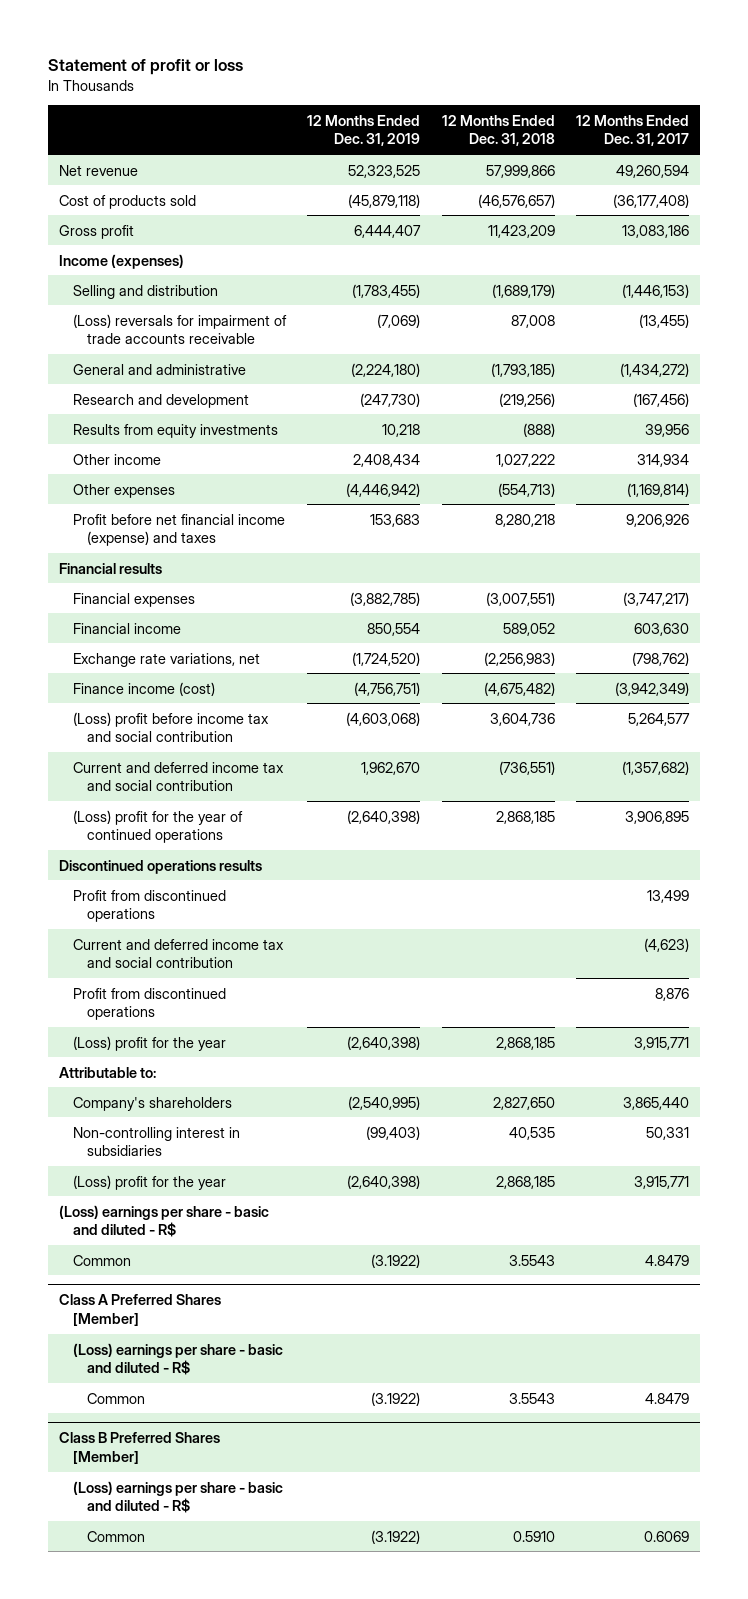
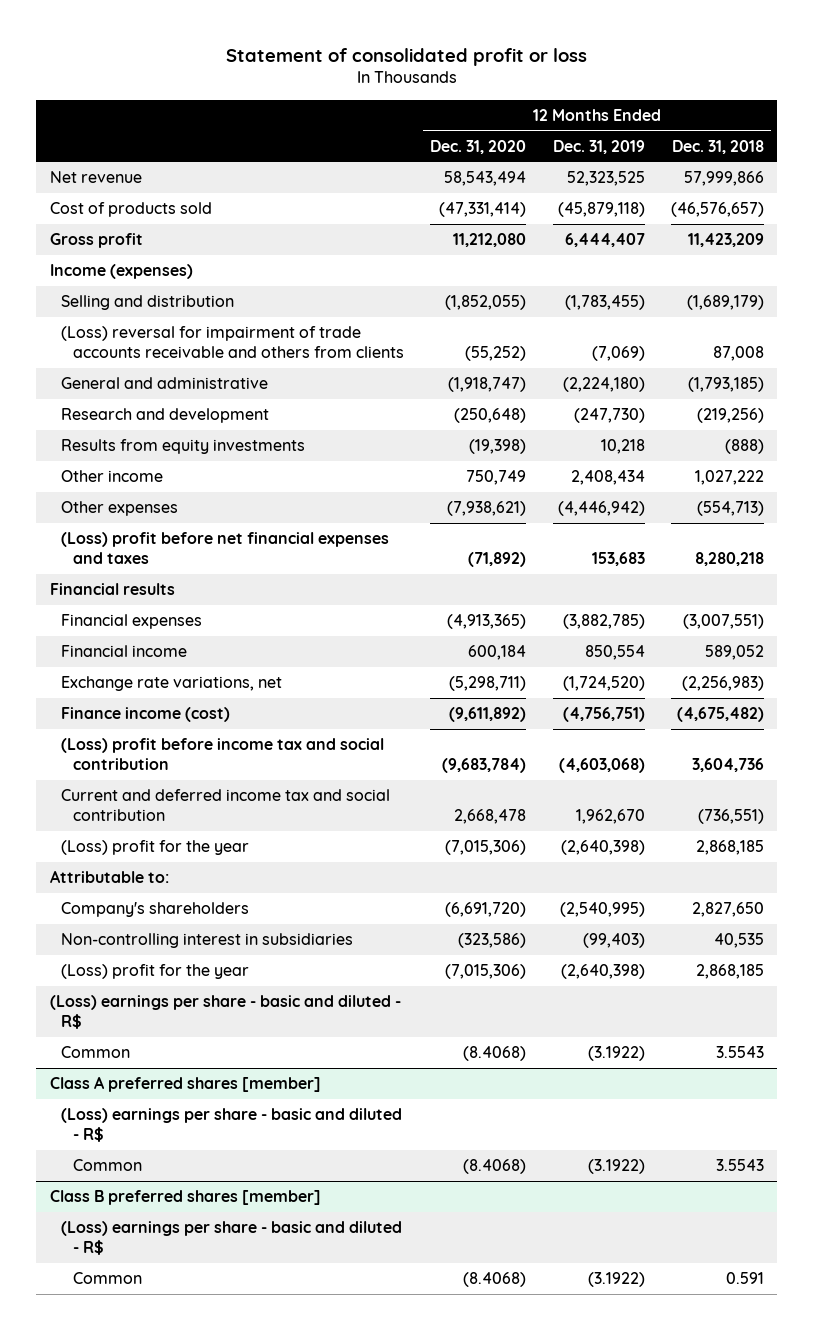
[48,58,244,75] Statement of profit or loss -> [225,47,587,66] Statement of consolidated profit or loss
[576,114,690,147] 12 Months Ended Dec. 31, 2017 -> none
none -> [430,139,527,154] Dec. 31, 2020
[72,313,287,345] (Loss) reversals for impairment of trade accounts receivable -> [61,326,404,359] (Loss) reversal for impairment of trade accounts receivable and others from clients
[72,513,285,547] Profit before net financial income (expense) and taxes -> [61,532,390,565] (Loss) profit before net financial expenses and taxes
[72,809,243,844] (Loss) profit for the year of continued operations -> none
[59,859,263,874] Discontinued operations results -> none
[72,889,226,923] Profit from discontinued operations -> none
[72,938,284,969] Current and deferred income tax and social contribution -> none
[72,987,226,1021] Profit from discontinued operations -> none
[59,1293,222,1326] Class A Preferred Shares [Member] -> [49,1076,321,1093] Class A preferred shares [member]
[59,1431,221,1464] Class B Preferred Shares [Member] -> [49,1190,321,1206] Class B preferred shares [member]
[512,1530,555,1542] 0.5910 -> [726,1272,765,1285] 0.591

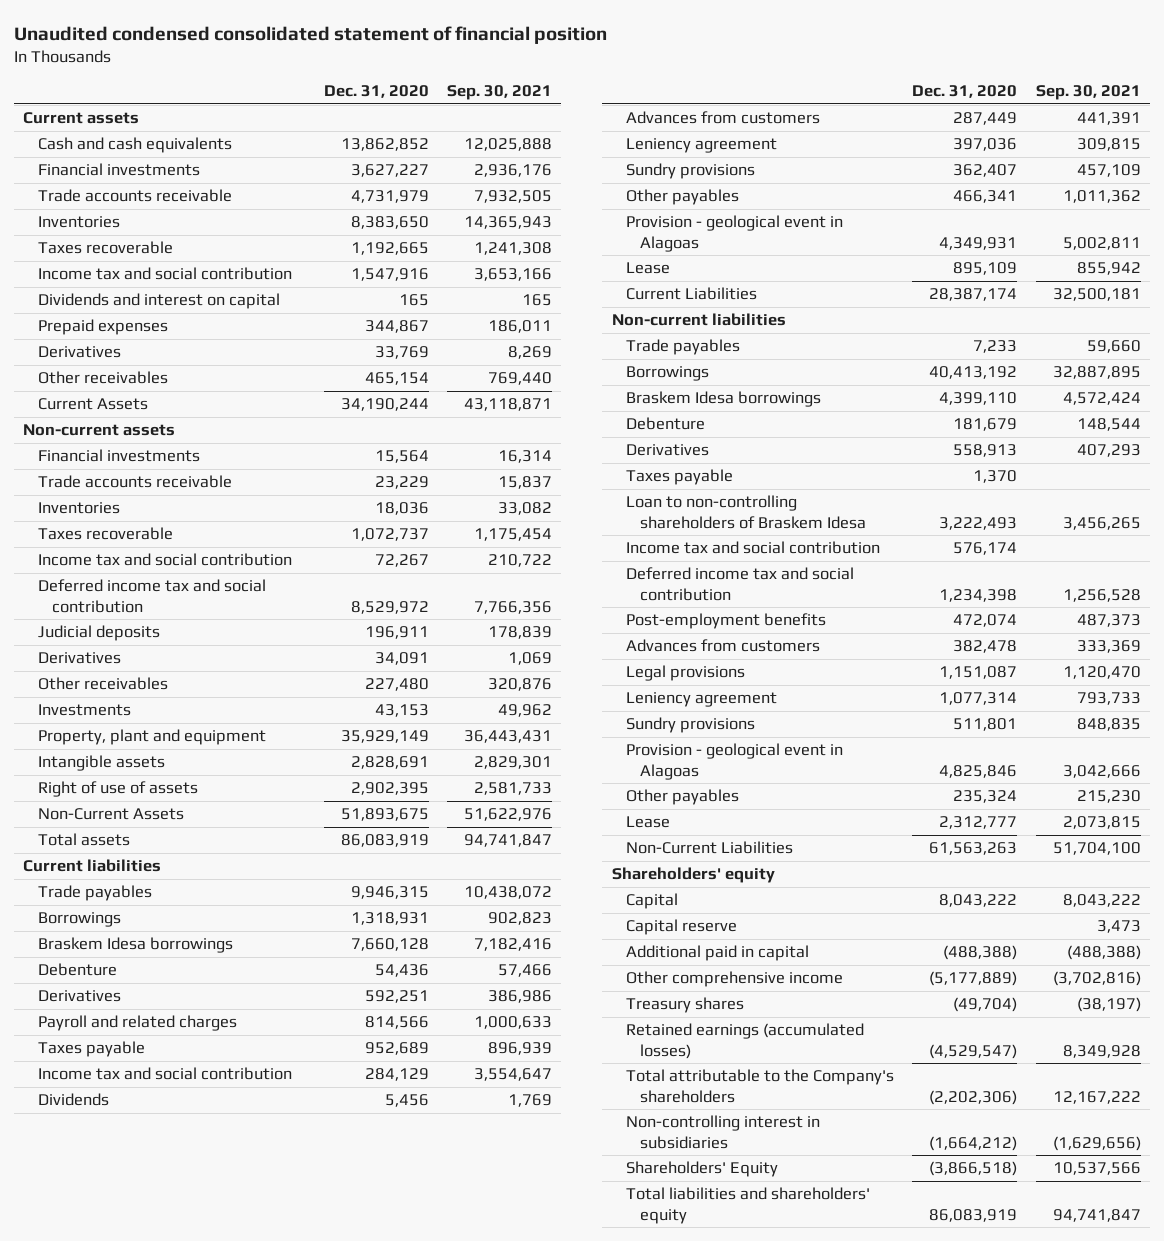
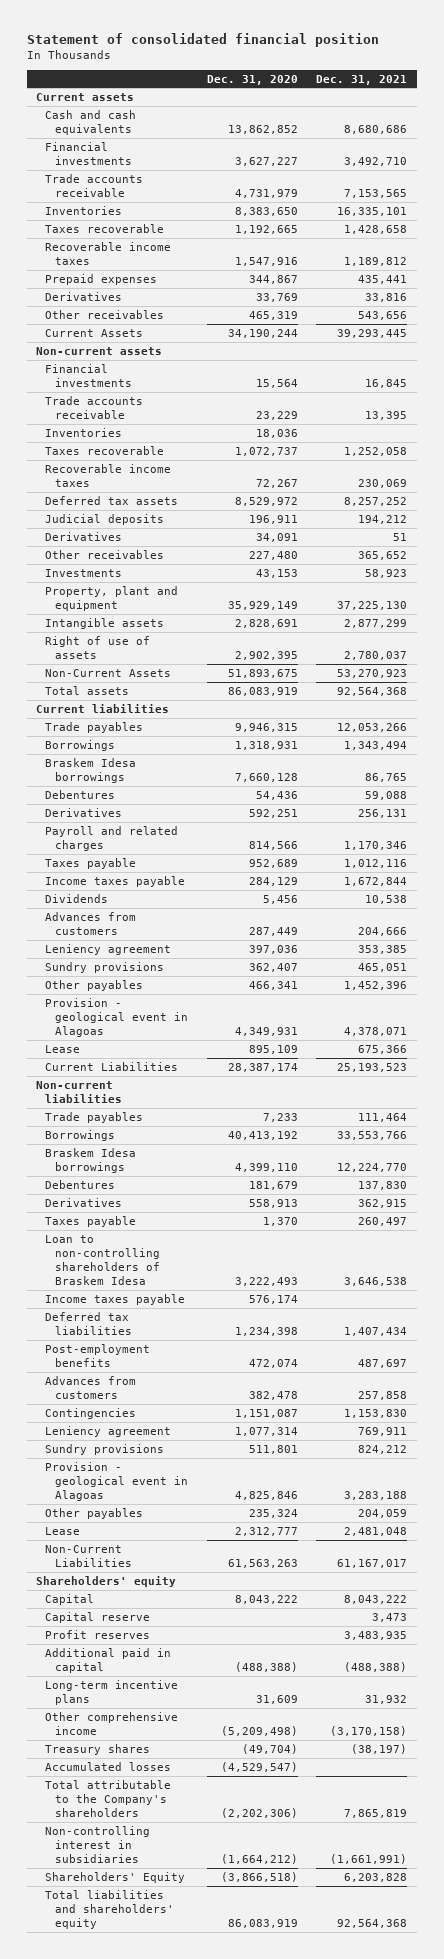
[14,25,608,44] Unaudited condensed consolidated statement of financial position -> [26,32,379,47] Statement of consolidated financial position
[447,85,553,101] Sep. 30, 2021 -> none
none -> [316,74,408,85] Dec. 31, 2021
[37,293,280,310] Dividends and interest on capital -> none
[37,267,292,281] Income tax and social contribution -> [45,241,172,265] Recoverable income taxes
[364,372,429,386] 465,154 -> [248,310,298,320] 465,319
[37,553,292,567] Income tax and social contribution -> [45,463,172,487] Recoverable income taxes
[37,579,266,613] Deferred income tax and social contribution -> [45,495,179,505] Deferred tax assets
[37,963,117,977] Debenture -> [45,789,116,799] Debentures
[37,1067,292,1081] Income tax and social contribution -> [45,875,186,887] Income taxes payable
[625,417,705,431] Debenture -> [45,1179,116,1189] Debentures
[625,541,880,555] Income tax and social contribution -> [45,1293,186,1305] Income taxes payable
[625,567,854,601] Deferred income tax and social contribution -> [45,1311,132,1335] Deferred tax liabilities
[625,665,745,682] Legal provisions -> [45,1407,137,1419] Contingencies
none -> [45,1629,151,1639] Profit reserves
none -> [45,1679,179,1705] Long-term incentive plans
[929,971,1018,987] (5,177,889) -> [220,1725,298,1736] (5,209,498)
[625,1023,864,1059] Retained earnings (accumulated losses) -> [45,1761,172,1771] Accumulated losses

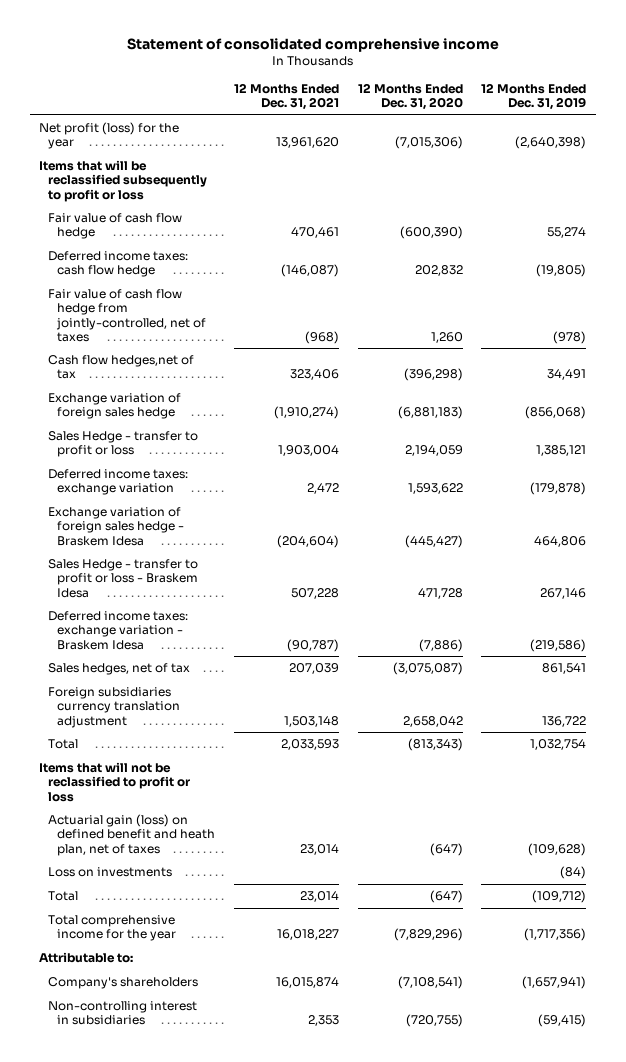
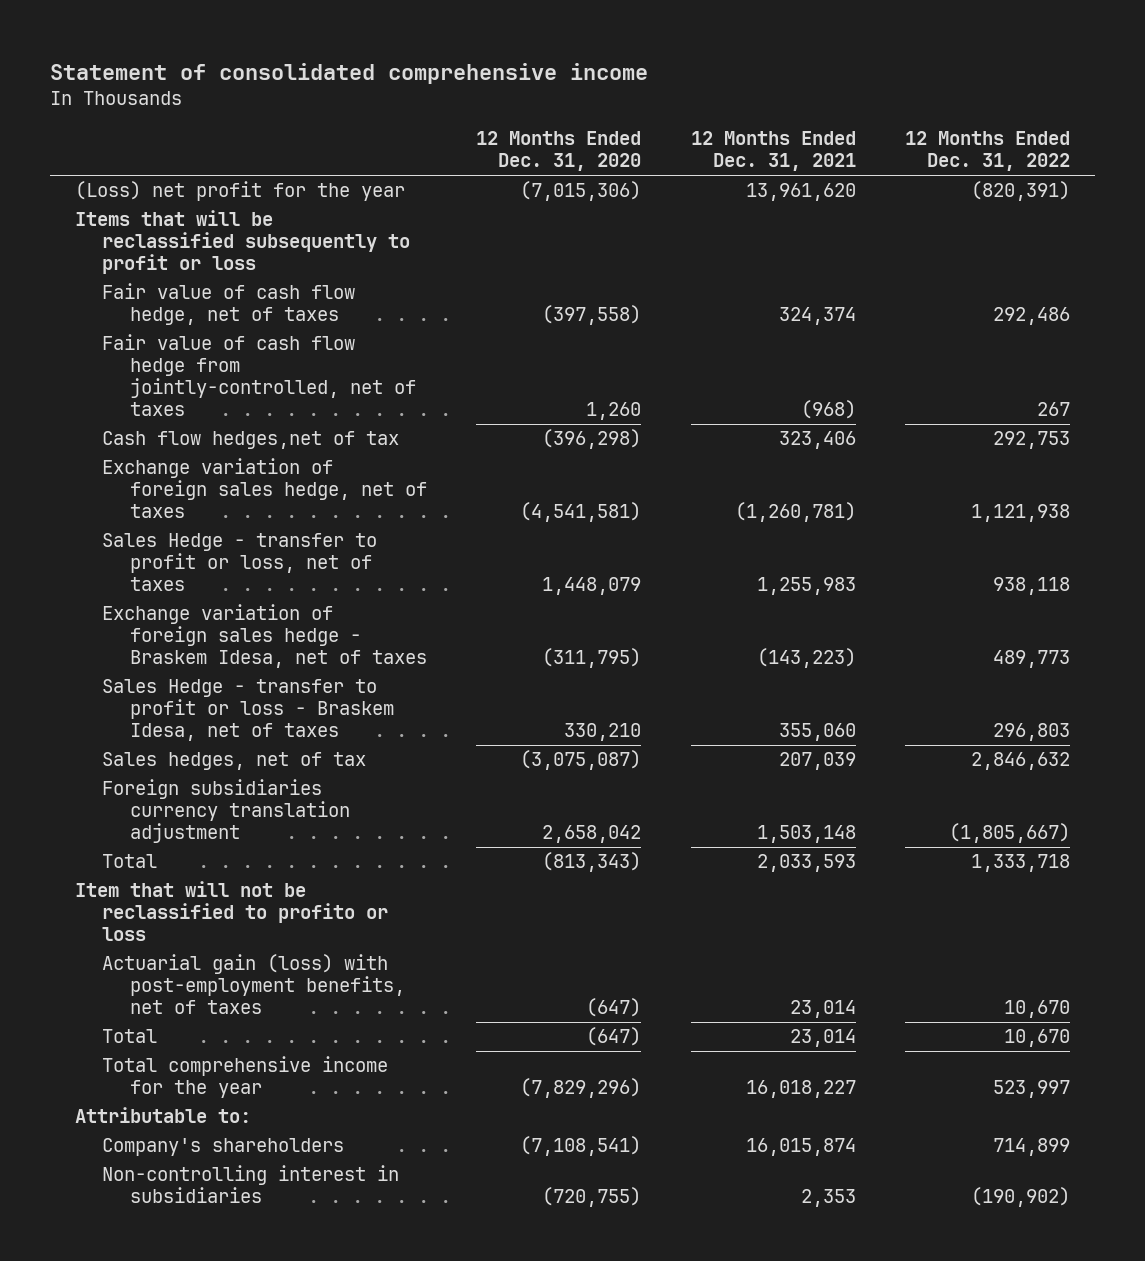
[481,83,587,111] 12 Months Ended Dec. 31, 2019 -> none
none -> [905,131,1071,172] 12 Months Ended Dec. 31, 2022
[39,122,180,150] Net profit (loss) for the year -> [75,181,406,202] (Loss) net profit for the year
[48,251,189,278] Deferred income taxes: cash flow hedge -> none
[48,213,183,240] Fair value of cash flow hedge -> [102,283,356,326] Fair value of cash flow hedge, net of taxes
[290,227,339,239] 470,461 -> [778,307,856,326] 324,374
[399,226,463,240] (600,390) -> [542,305,642,326] (397,558)
[48,469,189,496] Deferred income taxes: exchange variation -> none
[48,611,189,650] Deferred income taxes: exchange variation - Braskem Idesa -> none
[48,393,182,420] Exchange variation of foreign sales hedge -> [102,458,427,519] Exchange variation of foreign sales hedge, net of taxes
[273,406,339,420] (1,910,274) -> [734,502,856,523] (1,260,781)
[397,406,463,420] (6,881,183) -> [520,502,642,523] (4,541,581)
[48,431,199,458] Sales Hedge - transfer to profit or loss -> [102,533,378,592] Sales Hedge - transfer to profit or loss, net of taxes
[277,445,339,457] 1,903,004 -> [756,577,856,596] 1,255,983
[404,445,463,457] 2,194,059 -> [542,577,642,596] 1,448,079
[48,507,184,546] Exchange variation of foreign sales hedge - Braskem Idesa -> [102,604,427,669] Exchange variation of foreign sales hedge - Braskem Idesa, net of taxes
[276,534,339,548] (204,604) -> [756,648,856,669] (143,223)
[404,534,463,548] (445,427) -> [542,648,642,669] (311,795)
[48,559,199,598] Sales Hedge - transfer to profit or loss - Braskem Idesa -> [102,679,394,742] Sales Hedge - transfer to profit or loss - Braskem Idesa, net of taxes
[290,587,339,599] 507,228 -> [778,723,856,742] 355,060
[417,587,463,599] 471,728 -> [564,723,642,742] 330,210
[48,867,173,878] Loss on investments -> none
[39,762,191,802] Items that will not be reclassified to profit or loss -> [75,881,389,942] Item that will not be reclassified to profito or loss
[48,814,215,856] Actuarial gain (loss) on defined benefit and heath plan, net of taxes -> [102,954,405,1015] Actuarial gain (loss) with post-employment benefits, net of taxes

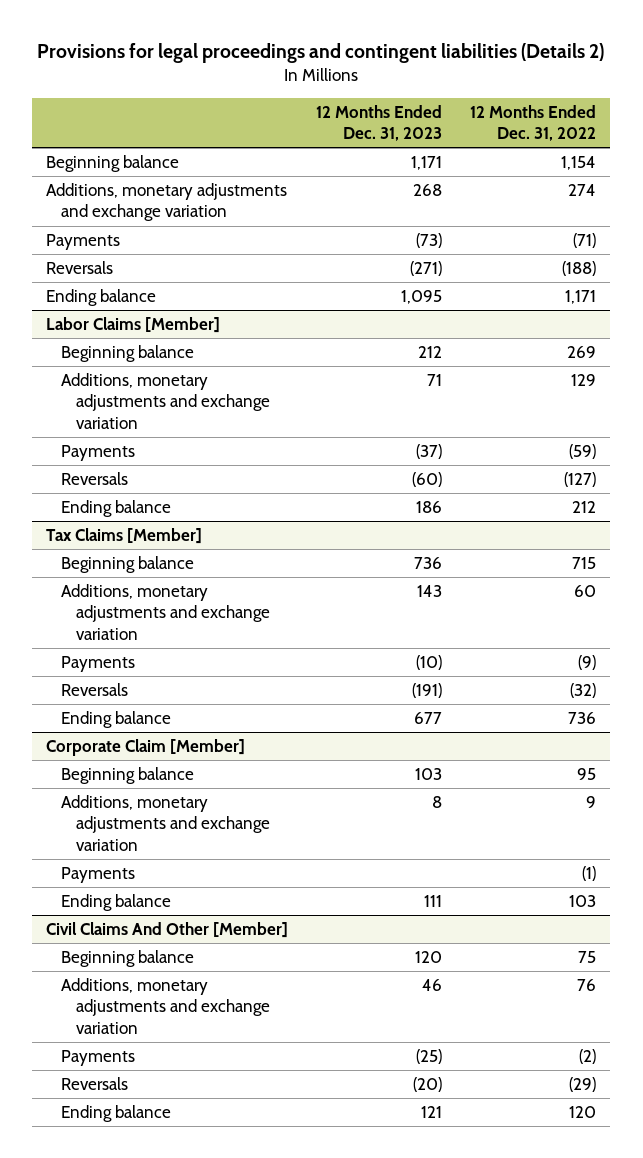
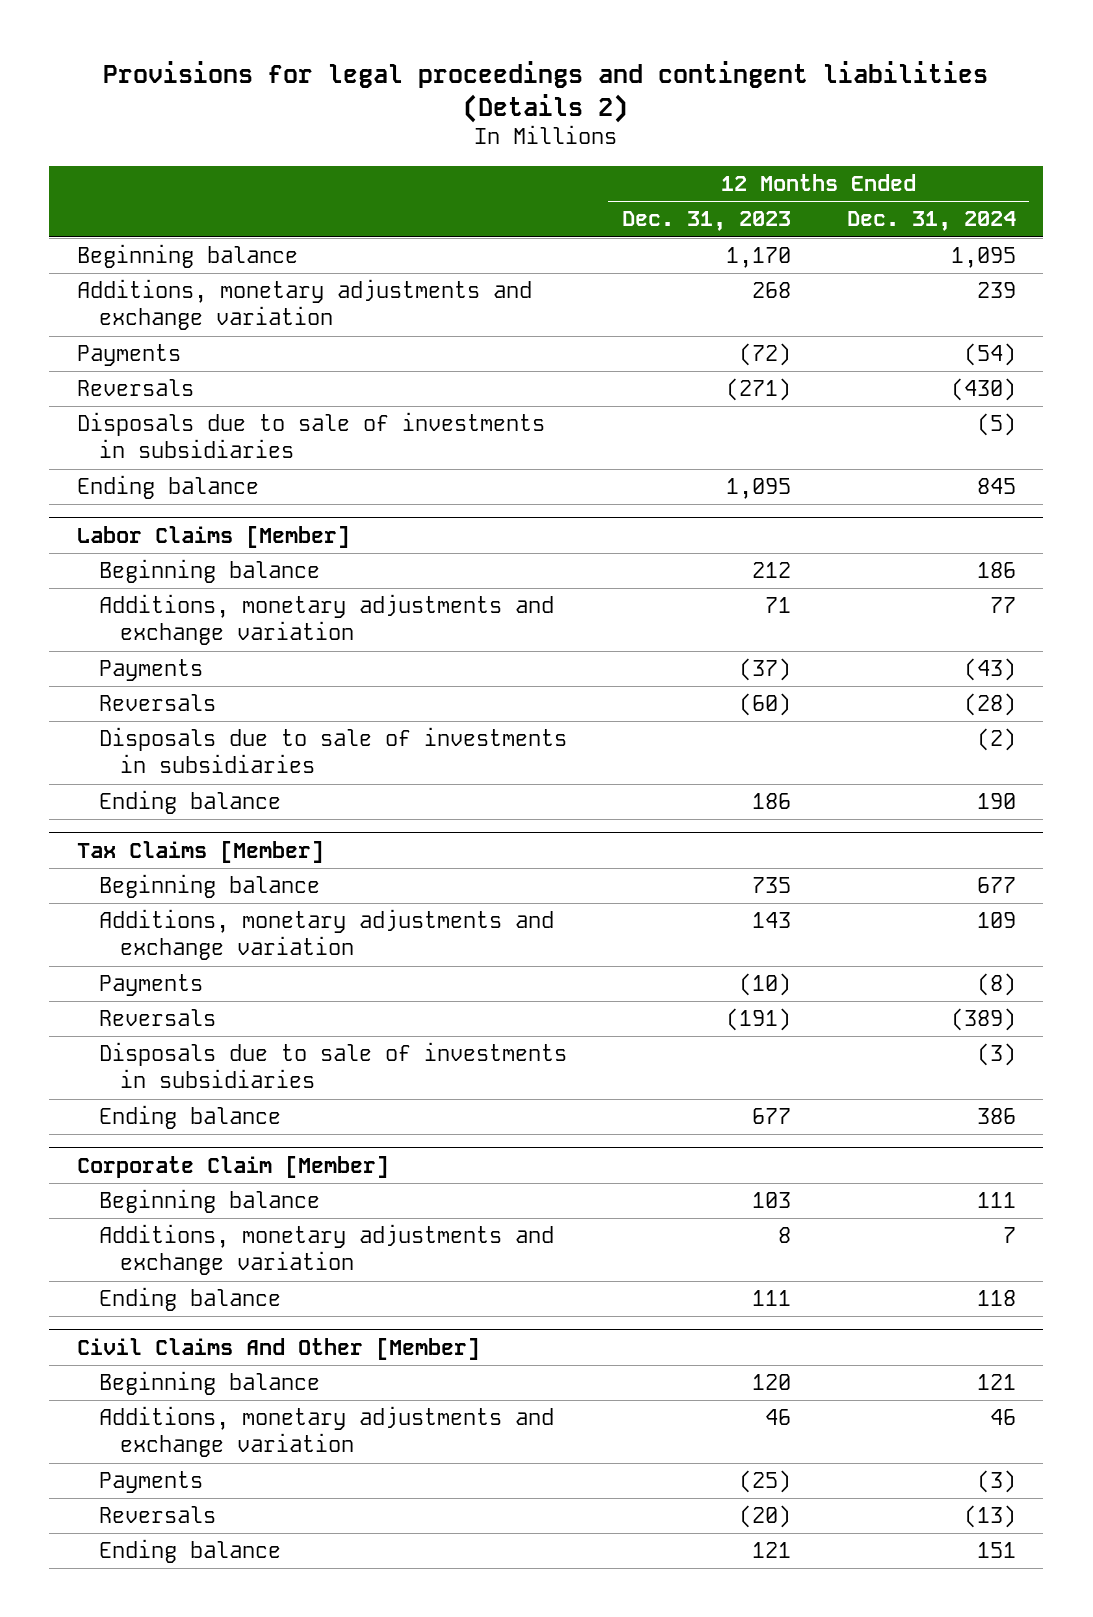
[470,104,597,142] 12 Months Ended Dec. 31, 2022 -> none
none -> [846,211,1016,232] Dec. 31, 2024
[411,155,443,170] 1,171 -> [726,247,792,269] 1,170
[416,232,443,248] (73) -> [739,343,792,367] (72)
none -> [77,412,546,459] Disposals due to sale of investments in subsidiaries
none -> [98,727,567,774] Disposals due to sale of investments in subsidiaries
[414,556,443,569] 736 -> [752,877,792,894] 735
none -> [98,1042,567,1089] Disposals due to sale of investments in subsidiaries
[61,866,136,883] Payments -> none

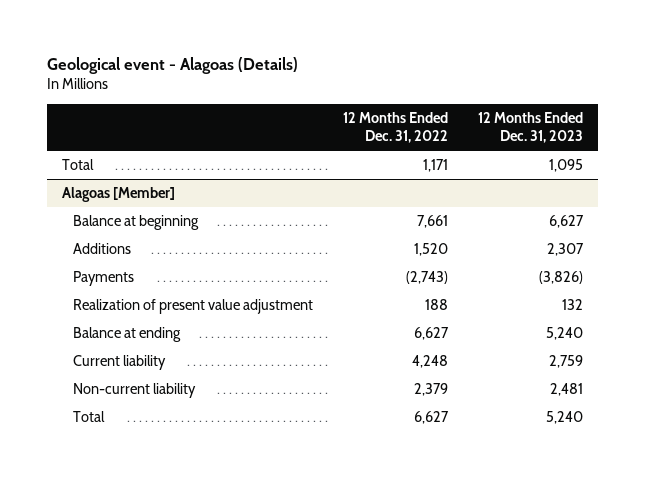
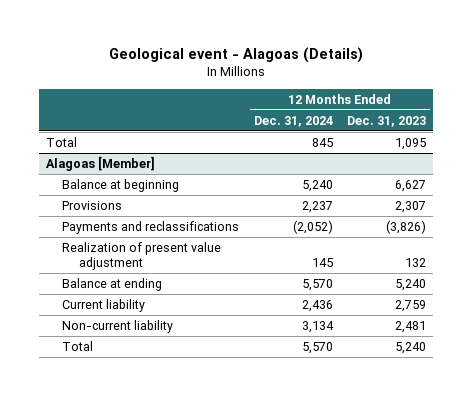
[343,111,449,144] 12 Months Ended Dec. 31, 2022 -> none
none -> [253,115,333,127] Dec. 31, 2024
[73,243,132,255] Additions -> [62,201,123,211] Provisions
[73,271,135,287] Payments -> [62,221,240,235] Payments and reclassifications

